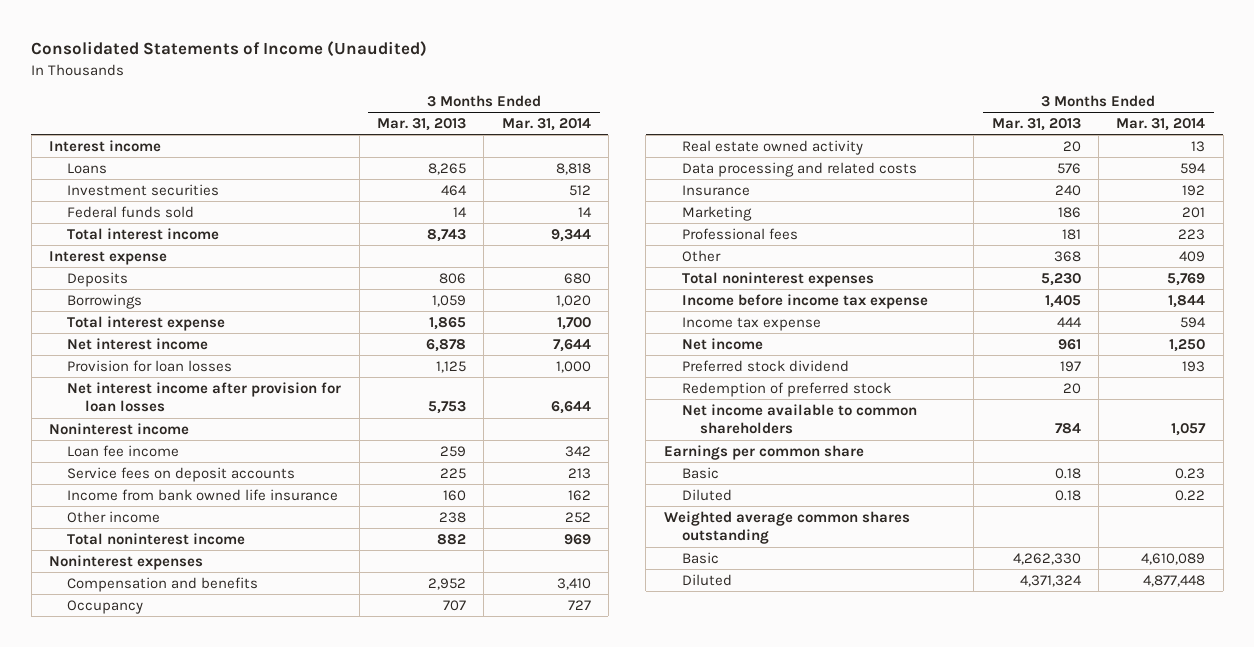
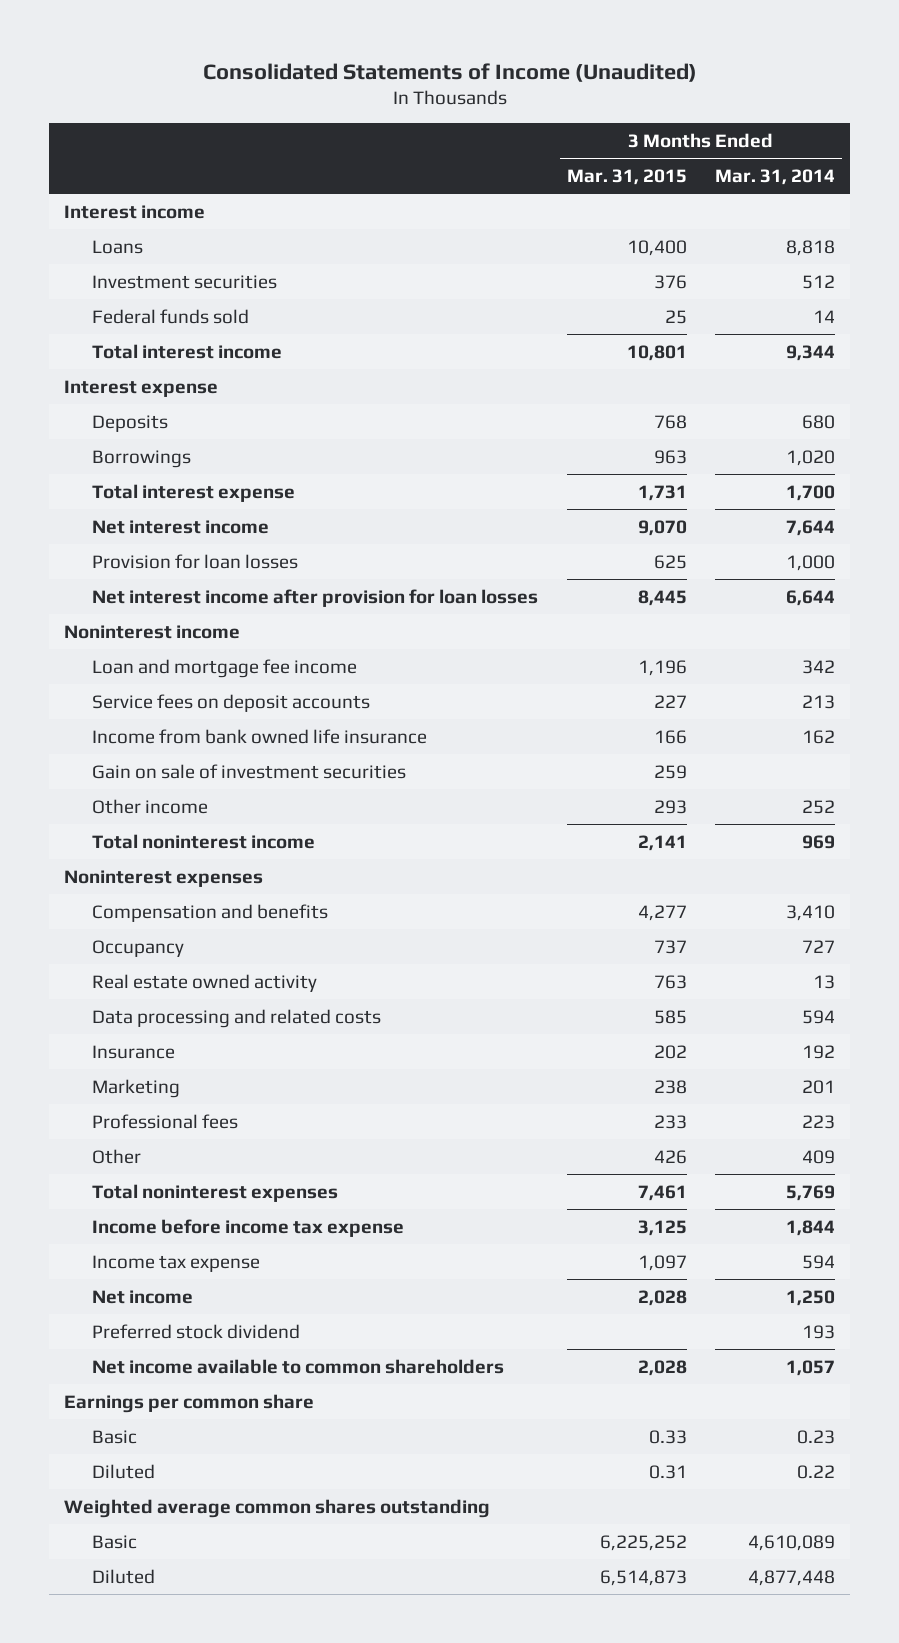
[376,117,466,131] Mar. 31, 2013 -> none
none -> [566,168,687,185] Mar. 31, 2015
[67,444,180,457] Loan fee income -> [92,658,358,678] Loan and mortgage fee income
none -> [92,763,407,779] Gain on sale of investment securities
[681,381,891,397] Redemption of preferred stock -> none

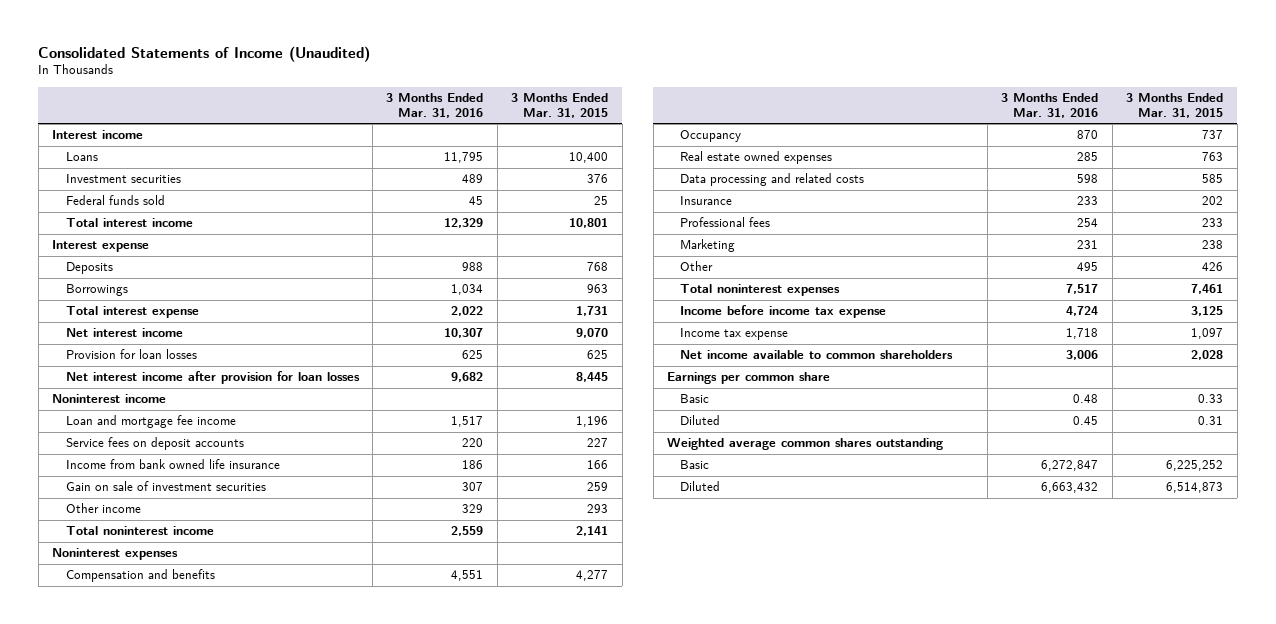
[715,168,836,185] Mar. 31, 2014 -> none
none -> [386,93,484,118] 3 Months Ended Mar. 31, 2016
[92,973,318,992] Real estate owned activity -> [680,151,833,165] Real estate owned expenses
[92,1078,181,1098] Marketing -> [680,239,736,253] Marketing
[92,1289,194,1304] Net income -> none
[92,1323,301,1339] Preferred stock dividend -> none

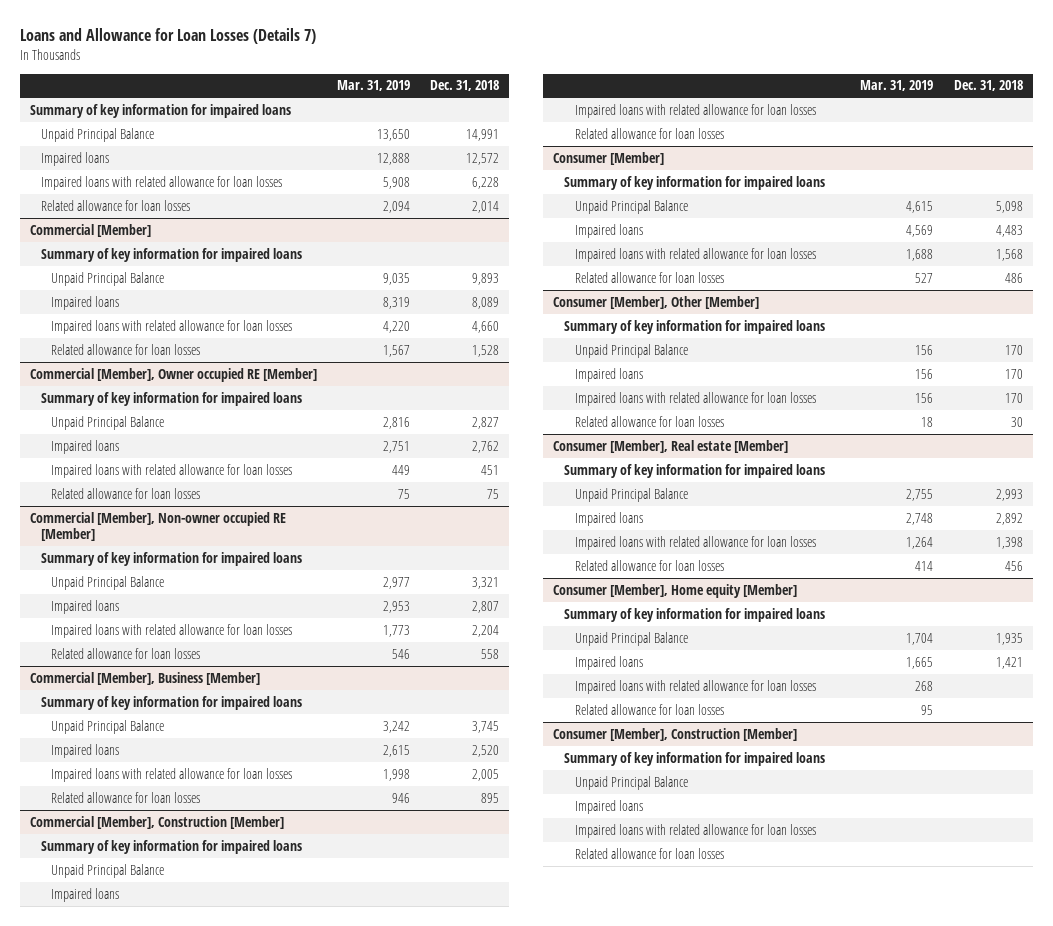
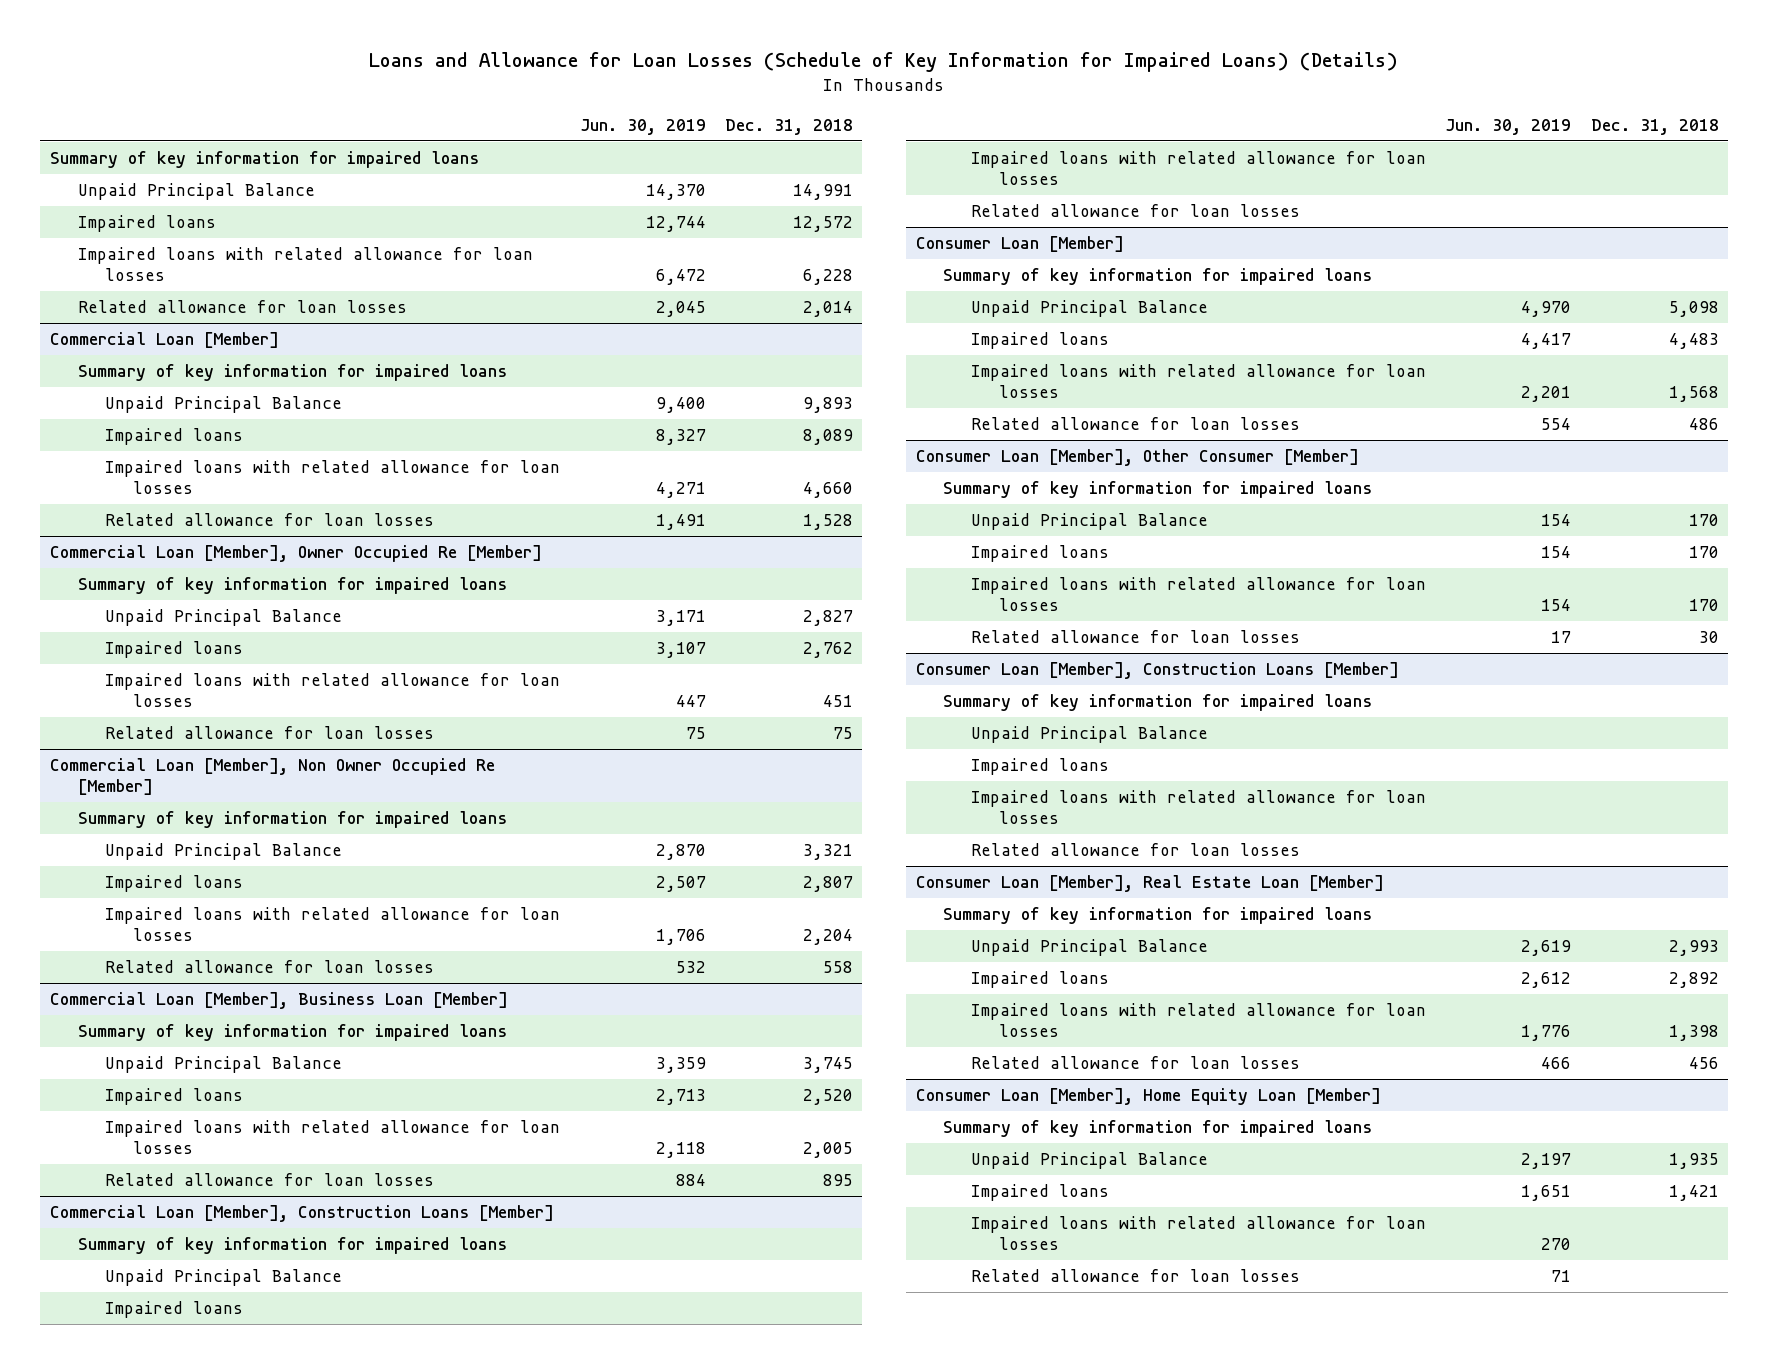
[19,28,316,45] Loans and Allowance for Loan Losses (Details 7) -> [369,52,1399,73] Loans and Allowance for Loan Losses (Schedule of Key Information for Impaired Loans) (Details)
[337,80,411,92] Mar. 31, 2019 -> none
none -> [579,118,706,135] Jun. 30, 2019
[30,223,152,237] Commercial [Member] -> [49,332,279,349] Commercial Loan [Member]
[30,367,318,382] Commercial [Member], Owner occupied RE [Member] -> [49,545,542,563] Commercial Loan [Member], Owner Occupied Re [Member]
[30,511,287,541] Commercial [Member], Non-owner occupied RE [Member] -> [49,758,495,796] Commercial Loan [Member], Non Owner Occupied Re [Member]
[30,671,261,685] Commercial [Member], Business [Member] -> [49,992,508,1010] Commercial Loan [Member], Business Loan [Member]
[30,815,285,829] Commercial [Member], Construction [Member] -> [49,1205,554,1223] Commercial Loan [Member], Construction Loans [Member]
[553,151,665,165] Consumer [Member] -> [915,236,1124,253] Consumer Loan [Member]
[553,295,760,309] Consumer [Member], Other [Member] -> [915,449,1359,467] Consumer Loan [Member], Other Consumer [Member]
[553,439,789,453] Consumer [Member], Real estate [Member] -> none
none -> [915,662,1399,680] Consumer Loan [Member], Construction Loans [Member]
none -> [971,726,1209,744] Unpaid Principal Balance
none -> [971,758,1110,776] Impaired loans
none -> [971,790,1427,825] Impaired loans with related allowance for loan losses
none -> [971,843,1301,857] Related allowance for loan losses
none -> [915,875,1384,893] Consumer Loan [Member], Real Estate Loan [Member]
none -> [943,907,1373,925] Summary of key information for impaired loans
[553,583,798,598] Consumer [Member], Home equity [Member] -> [915,1088,1381,1106] Consumer Loan [Member], Home Equity Loan [Member]
[553,727,798,741] Consumer [Member], Construction [Member] -> none
[564,751,826,766] Summary of key information for impaired loans -> none
[574,775,688,790] Unpaid Principal Balance -> none
[574,799,643,814] Impaired loans -> none
[574,823,816,838] Impaired loans with related allowance for loan losses -> none
[574,847,724,859] Related allowance for loan losses -> none

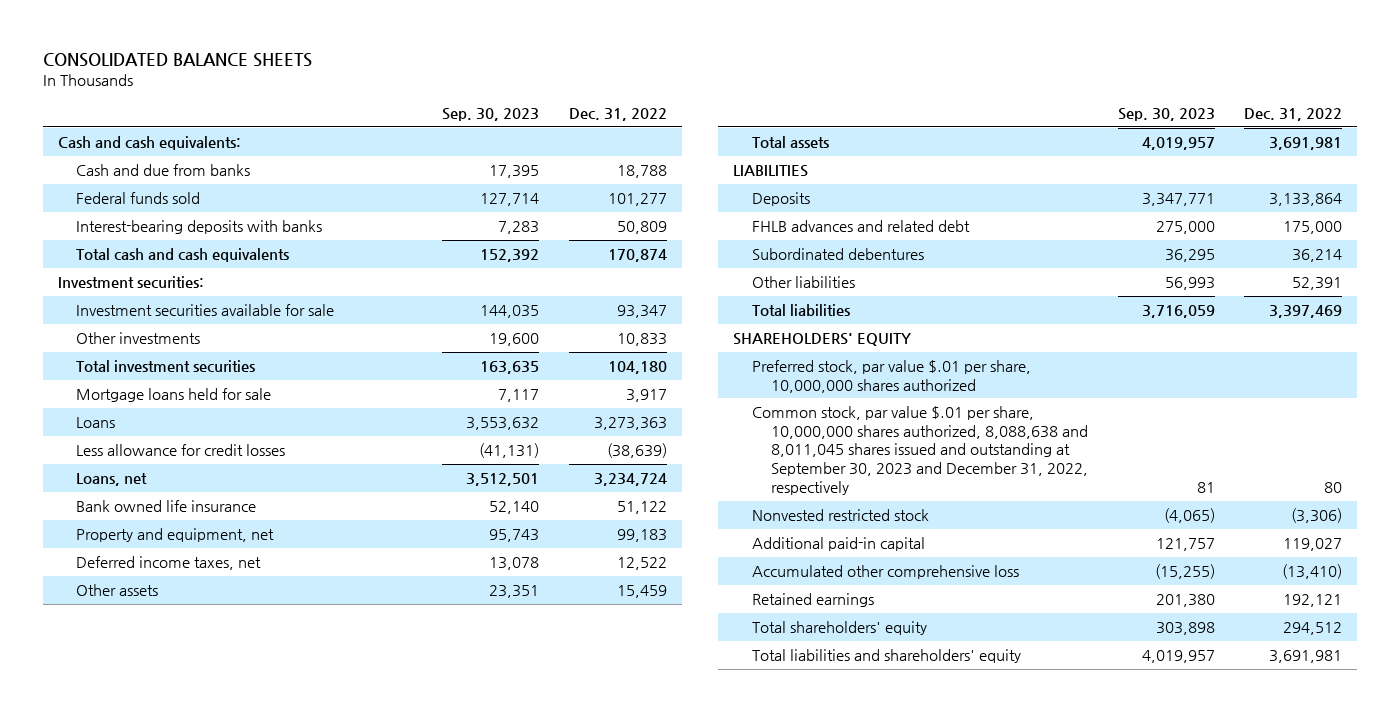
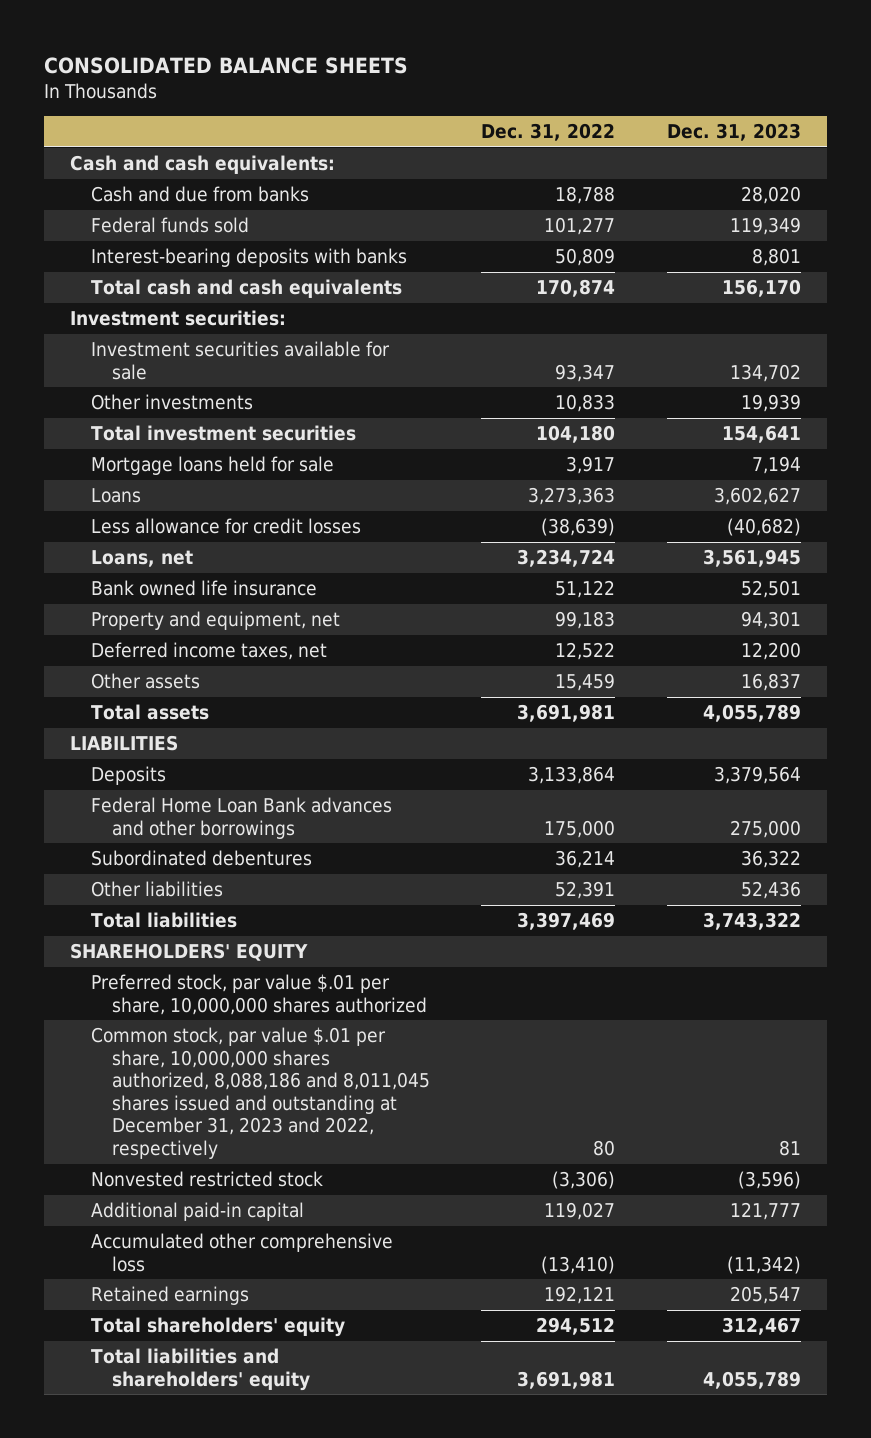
[442,108,540,122] Sep. 30, 2023 -> none
none -> [667,123,802,142] Dec. 31, 2023
[751,219,970,232] FHLB advances and related debt -> [90,797,392,839] Federal Home Loan Bank advances and other borrowings
[751,405,1088,495] Common stock, par value $.01 per share, 10,000,000 shares authorized, 8,088,638 and 8,011,045 shares issued and outstanding at September 30, 2023 and December 31, 2022, respectively -> [90,1027,430,1159] Common stock, par value $.01 per share, 10,000,000 shares authorized, 8,088,186 and 8,011,045 shares issued and outstanding at December 31, 2023 and 2022, respectively

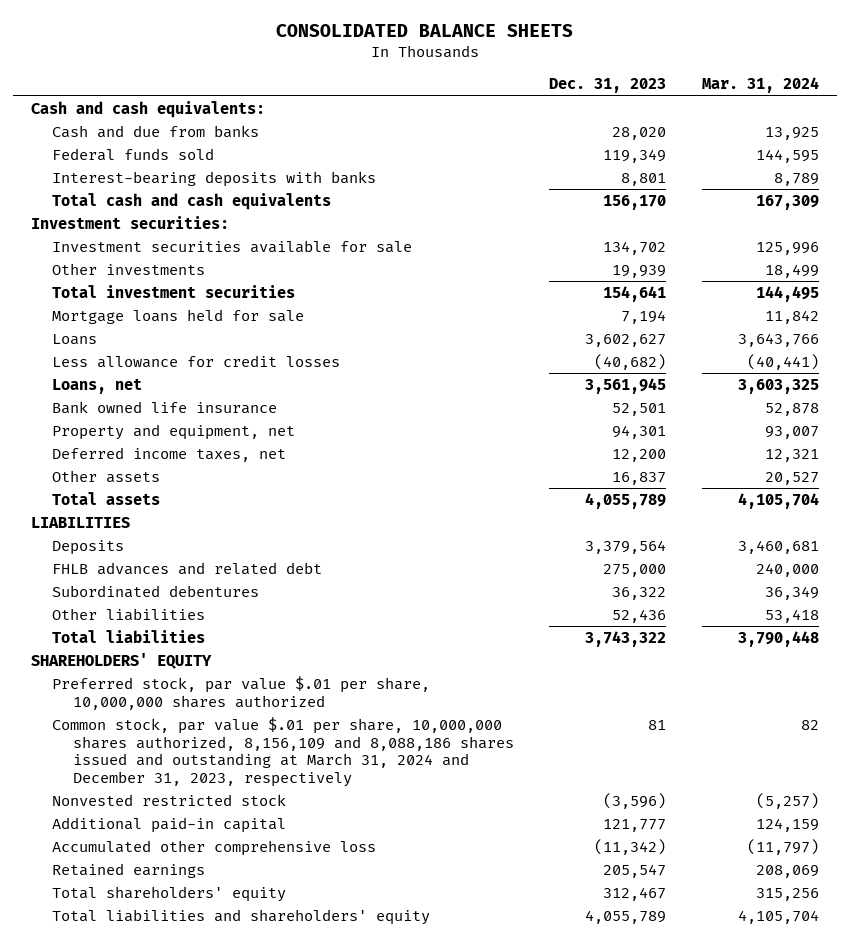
[481,123,616,142] Dec. 31, 2022 -> none
none -> [701,77,819,94] Mar. 31, 2024
[90,797,392,839] Federal Home Loan Bank advances and other borrowings -> [51,561,322,575] FHLB advances and related debt
[90,1027,430,1159] Common stock, par value $.01 per share, 10,000,000 shares authorized, 8,088,186 and 8,011,045 shares issued and outstanding at December 31, 2023 and 2022, respectively -> [51,716,514,788] Common stock, par value $.01 per share, 10,000,000 shares authorized, 8,156,109 and 8,088,186 shares issued and outstanding at March 31, 2024 and December 31, 2023, respectively

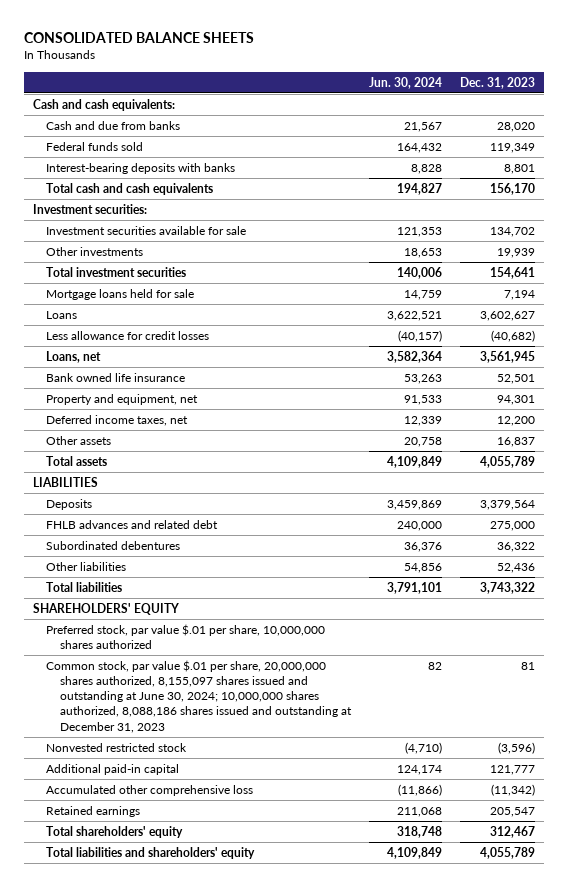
[701,77,819,94] Mar. 31, 2024 -> none
none -> [368,76,442,89] Jun. 30, 2024
[51,716,514,788] Common stock, par value $.01 per share, 10,000,000 shares authorized, 8,156,109 and 8,088,186 shares issued and outstanding at March 31, 2024 and December 31, 2023, respectively -> [46,660,352,733] Common stock, par value $.01 per share, 20,000,000 shares authorized, 8,155,097 shares issued and outstanding at June 30, 2024; 10,000,000 shares authorized, 8,088,186 shares issued and outstanding at December 31, 2023

